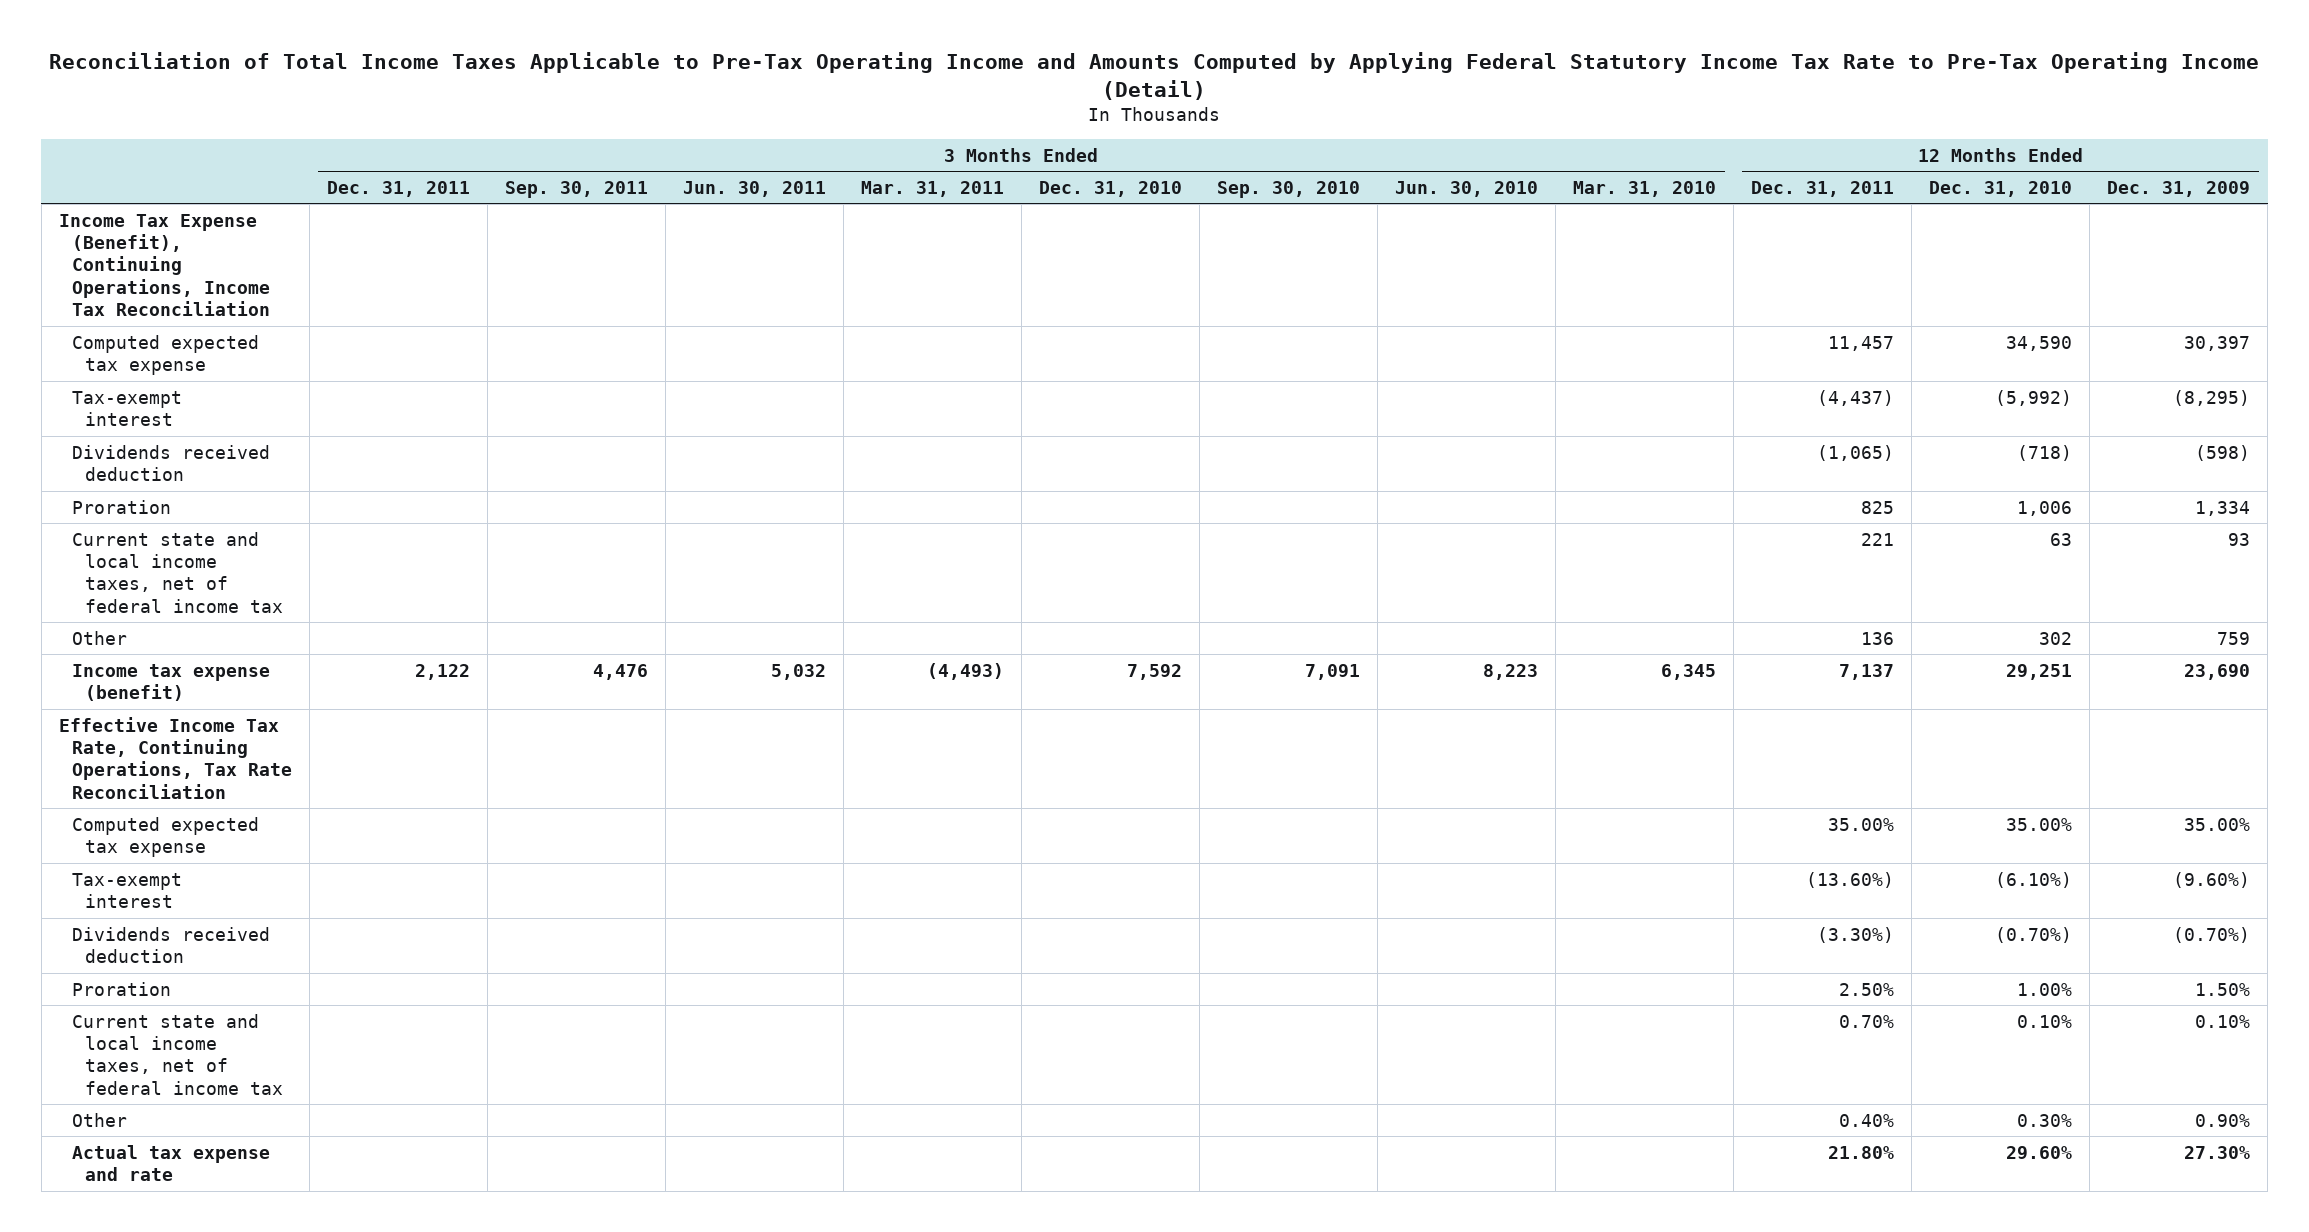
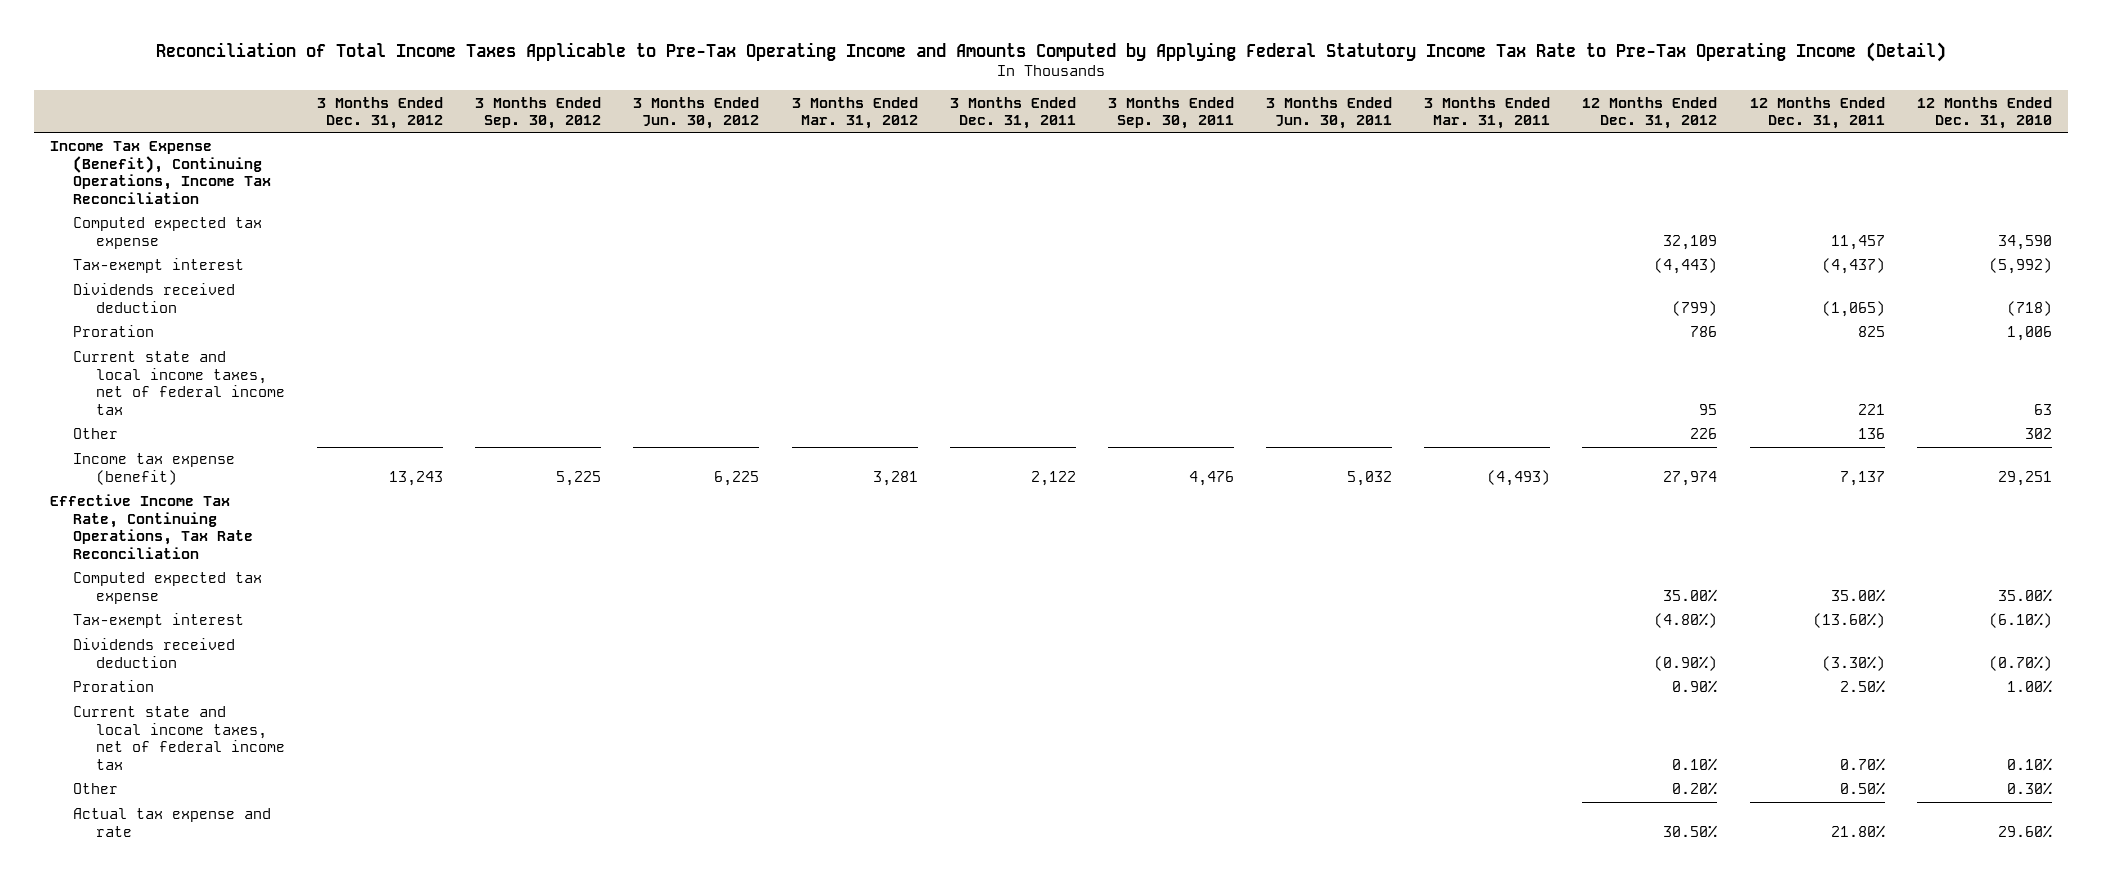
[1038,180,1182,197] Dec. 31, 2010 -> none
[1217,180,1361,198] Sep. 30, 2010 -> none
[1395,180,1539,197] Jun. 30, 2010 -> none
[1573,180,1717,197] Mar. 31, 2010 -> none
[2107,180,2251,197] Dec. 31, 2009 -> none
none -> [317,96,444,130] 3 Months Ended Dec. 31, 2012
none -> [475,96,602,130] 3 Months Ended Sep. 30, 2012
none -> [633,96,760,130] 3 Months Ended Jun. 30, 2012
none -> [791,96,918,130] 3 Months Ended Mar. 31, 2012
none -> [1582,96,1718,130] 12 Months Ended Dec. 31, 2012
[1839,1113,1895,1127] 0.40% -> [1839,782,1885,796] 0.50%

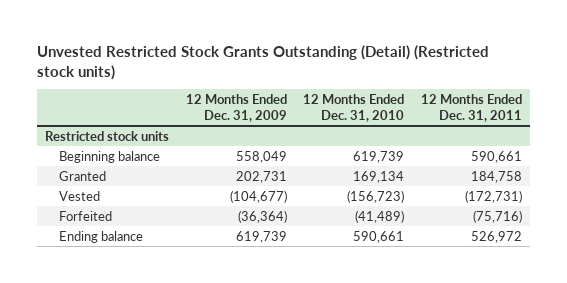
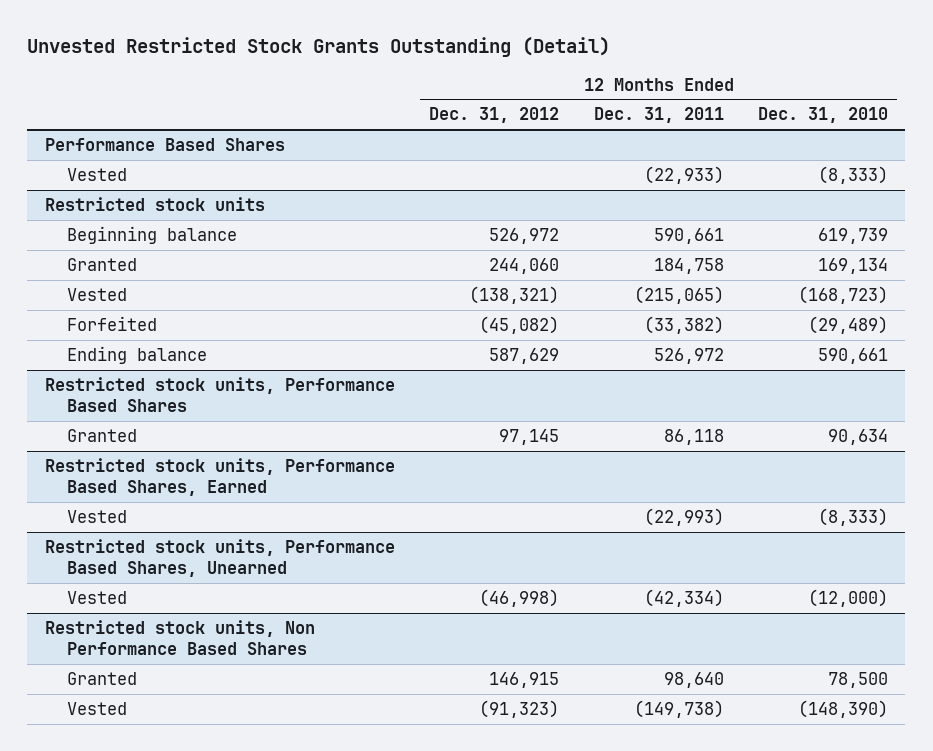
[37,44,490,80] Unvested Restricted Stock Grants Outstanding (Detail) (Restricted stock units) -> [27,37,611,58] Unvested Restricted Stock Grants Outstanding (Detail)
[185,94,287,122] 12 Months Ended Dec. 31, 2009 -> none
none -> [429,107,560,124] Dec. 31, 2012
none -> [44,137,285,151] Performance Based Shares
none -> [67,167,128,181] Vested
[347,189,405,203] (156,723) -> [798,285,889,304] (168,723)
[464,189,522,203] (172,731) -> [633,285,724,304] (215,065)
[355,209,405,223] (41,489) -> [808,315,889,334] (29,489)
[472,209,522,223] (75,716) -> [643,315,724,334] (33,382)
none -> [44,376,395,412] Restricted stock units, Performance Based Shares
none -> [67,428,138,442] Granted
none -> [44,457,395,496] Restricted stock units, Performance Based Shares, Earned
none -> [67,509,128,523] Vested
none -> [44,538,395,577] Restricted stock units, Performance Based Shares, Unearned
none -> [67,590,128,604] Vested
none -> [44,619,315,655] Restricted stock units, Non Performance Based Shares
none -> [67,671,138,685] Granted
none -> [67,701,128,715] Vested

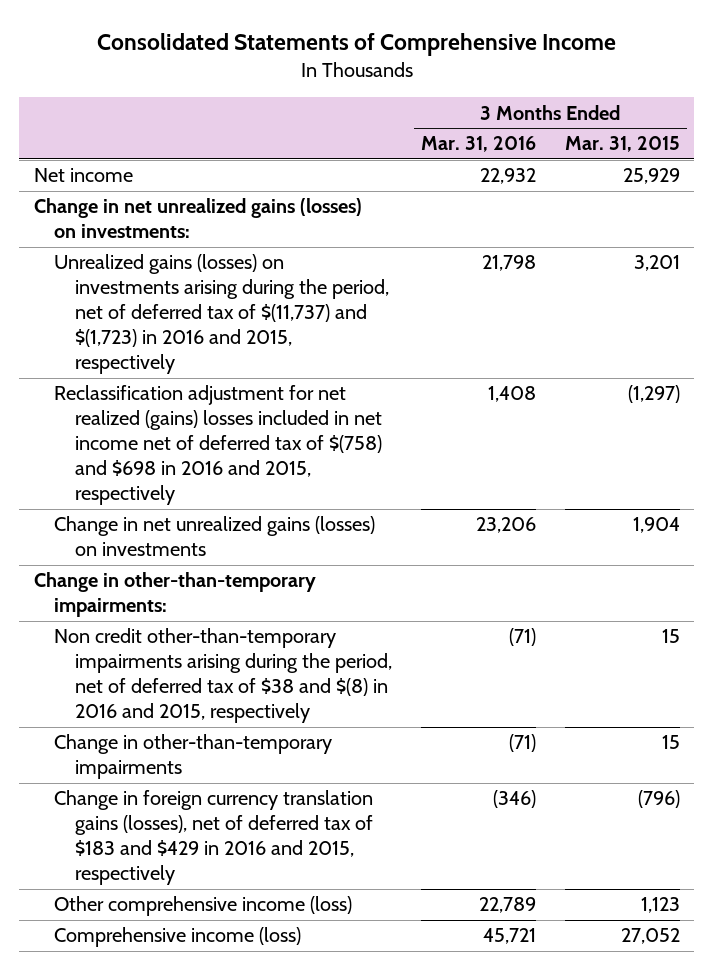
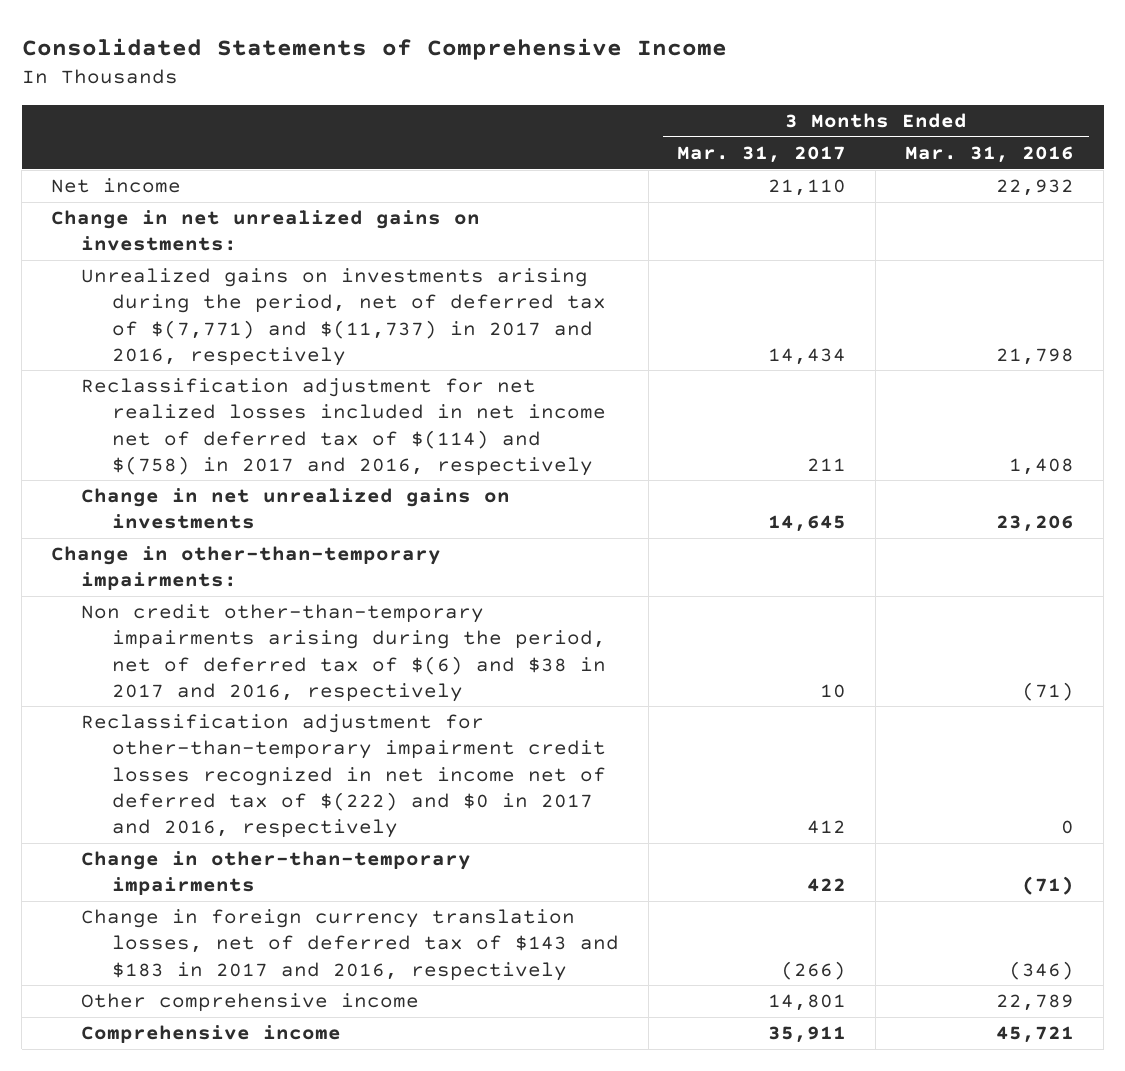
[564,136,680,153] Mar. 31, 2015 -> none
none -> [677,145,847,163] Mar. 31, 2017
[33,198,362,239] Change in net unrealized gains (losses) on investments: -> [51,210,481,252] Change in net unrealized gains on investments:
[54,254,390,375] Unrealized gains (losses) on investments arising during the period, net of deferred tax of $(11,737) and $(1,723) in 2016 and 2015, respectively -> [81,268,606,366] Unrealized gains on investments arising during the period, net of deferred tax of $(7,771) and $(11,737) in 2017 and 2016, respectively
[54,385,383,506] Reclassification adjustment for net realized (gains) losses included in net income net of deferred tax of $(758) and $698 in 2016 and 2015, respectively -> [81,378,606,476] Reclassification adjustment for net realized losses included in net income net of deferred tax of $(114) and $(758) in 2017 and 2016, respectively
[54,516,376,557] Change in net unrealized gains (losses) on investments -> [81,488,511,530] Change in net unrealized gains on investments
[54,628,393,724] Non credit other-than-temporary impairments arising during the period, net of deferred tax of $38 and $(8) in 2016 and 2015, respectively -> [81,604,606,702] Non credit other-than-temporary impairments arising during the period, net of deferred tax of $(6) and $38 in 2017 and 2016, respectively
none -> [81,714,606,838] Reclassification adjustment for other-than-temporary impairment credit losses recognized in net income net of deferred tax of $(222) and $0 in 2017 and 2016, respectively
[54,790,374,886] Change in foreign currency translation gains (losses), net of deferred tax of $183 and $429 in 2016 and 2015, respectively -> [81,909,619,981] Change in foreign currency translation losses, net of deferred tax of $143 and $183 in 2017 and 2016, respectively
[54,896,353,917] Other comprehensive income (loss) -> [81,993,420,1013] Other comprehensive income
[54,927,302,948] Comprehensive income (loss) -> [81,1025,342,1044] Comprehensive income

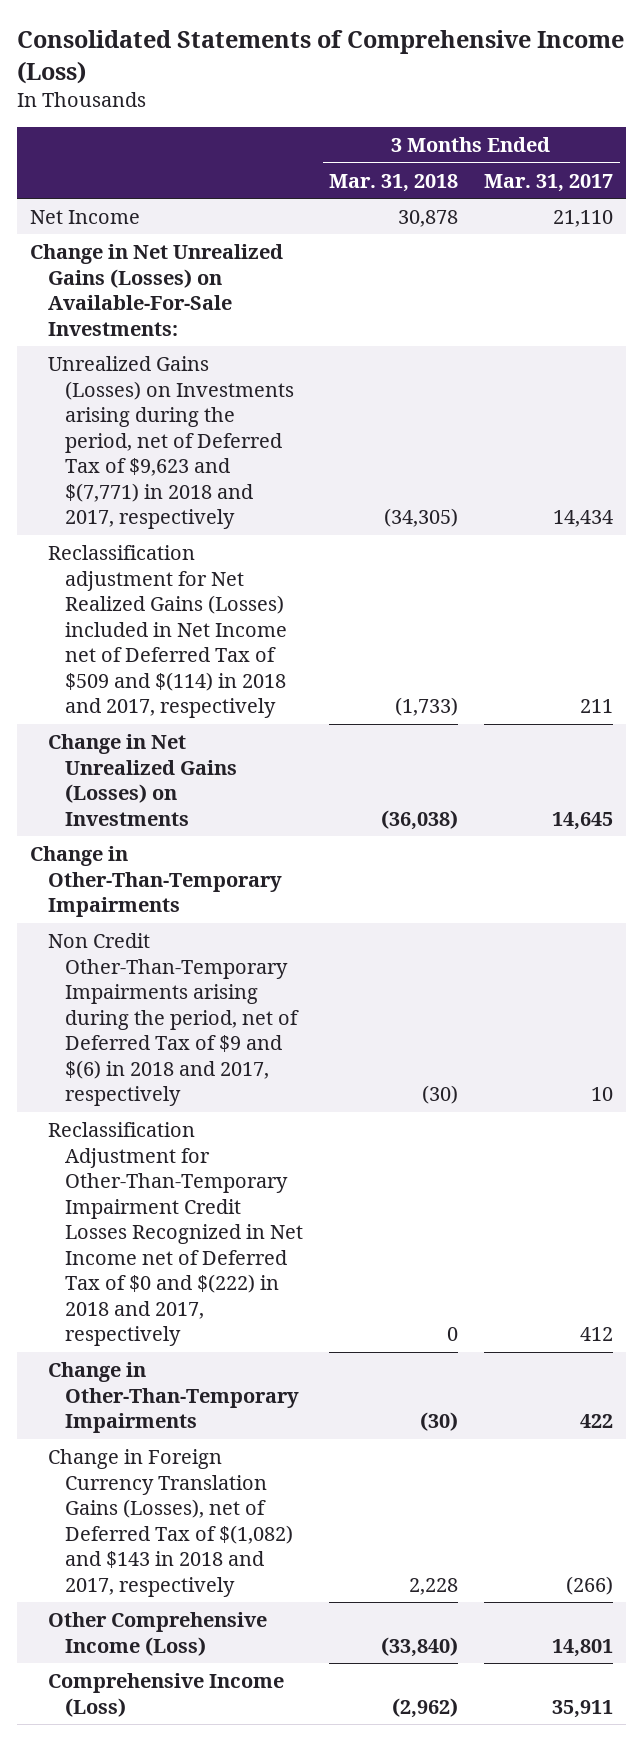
[21,37,727,60] Consolidated Statements of Comprehensive Income -> [16,30,624,84] Consolidated Statements of Comprehensive Income (Loss)
[905,145,1075,163] Mar. 31, 2016 -> none
none -> [329,173,459,192] Mar. 31, 2018
[51,178,182,194] Net income -> [29,209,140,224] Net Income
[51,210,481,252] Change in net unrealized gains on investments: -> [29,243,283,336] Change in Net Unrealized Gains (Losses) on Available-For-Sale Investments:
[81,268,606,366] Unrealized gains on investments arising during the period, net of deferred tax of $(7,771) and $(11,737) in 2017 and 2016, respectively -> [47,355,295,530] Unrealized Gains (Losses) on Investments arising during the period, net of Deferred Tax of $9,623 and $(7,771) in 2018 and 2017, respectively
[81,378,606,476] Reclassification adjustment for net realized losses included in net income net of deferred tax of $(114) and $(758) in 2017 and 2016, respectively -> [47,544,288,719] Reclassification adjustment for Net Realized Gains (Losses) included in Net Income net of Deferred Tax of $509 and $(114) in 2018 and 2017, respectively
[81,488,511,530] Change in net unrealized gains on investments -> [47,733,238,826] Change in Net Unrealized Gains (Losses) on Investments
[51,546,442,591] Change in other-than-temporary impairments: -> [29,845,282,918] Change in Other-Than-Temporary Impairments
[81,604,606,702] Non credit other-than-temporary impairments arising during the period, net of deferred tax of $(6) and $38 in 2017 and 2016, respectively -> [47,932,300,1107] Non Credit Other-Than-Temporary Impairments arising during the period, net of Deferred Tax of $9 and $(6) in 2018 and 2017, respectively
[81,714,606,838] Reclassification adjustment for other-than-temporary impairment credit losses recognized in net income net of deferred tax of $(222) and $0 in 2017 and 2016, respectively -> [47,1121,304,1347] Reclassification Adjustment for Other-Than-Temporary Impairment Credit Losses Recognized in Net Income net of Deferred Tax of $0 and $(222) in 2018 and 2017, respectively
[81,851,472,896] Change in other-than-temporary impairments -> [47,1361,300,1434] Change in Other-Than-Temporary Impairments
[81,909,619,981] Change in foreign currency translation losses, net of deferred tax of $143 and $183 in 2017 and 2016, respectively -> [47,1448,294,1597] Change in Foreign Currency Translation Gains (Losses), net of Deferred Tax of $(1,082) and $143 in 2018 and 2017, respectively
[81,993,420,1013] Other comprehensive income -> [47,1611,267,1656] Other Comprehensive Income (Loss)
[81,1025,342,1044] Comprehensive income -> [47,1672,284,1717] Comprehensive Income (Loss)

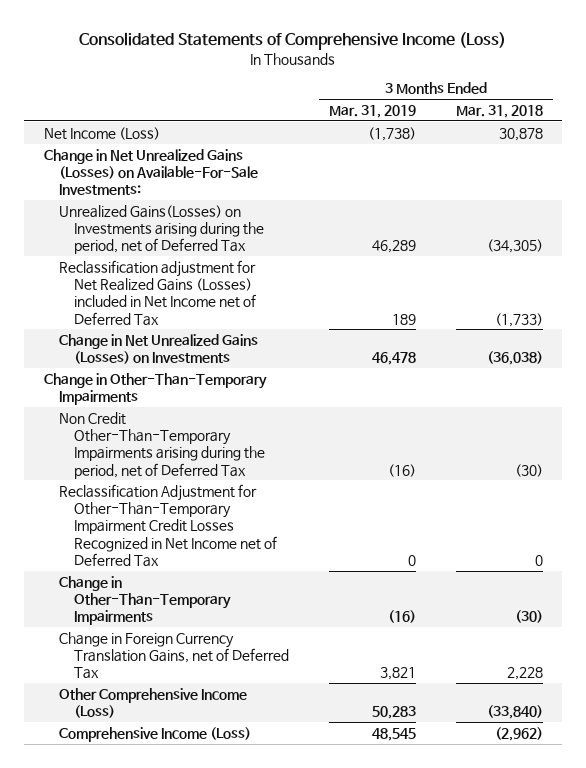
[484,173,614,192] Mar. 31, 2017 -> none
none -> [328,105,416,119] Mar. 31, 2019
[29,209,140,224] Net Income -> [43,126,160,140] Net Income (Loss)
[47,355,295,530] Unrealized Gains (Losses) on Investments arising during the period, net of Deferred Tax of $9,623 and $(7,771) in 2018 and 2017, respectively -> [58,204,265,255] Unrealized Gains(Losses) on Investments arising during the period, net of Deferred Tax
[47,544,288,719] Reclassification adjustment for Net Realized Gains (Losses) included in Net Income net of Deferred Tax of $509 and $(114) in 2018 and 2017, respectively -> [58,259,257,326] Reclassification adjustment for Net Realized Gains (Losses) included in Net Income net of Deferred Tax
[47,932,300,1107] Non Credit Other-Than-Temporary Impairments arising during the period, net of Deferred Tax of $9 and $(6) in 2018 and 2017, respectively -> [58,411,266,479] Non Credit Other-Than-Temporary Impairments arising during the period, net of Deferred Tax
[47,1121,304,1347] Reclassification Adjustment for Other-Than-Temporary Impairment Credit Losses Recognized in Net Income net of Deferred Tax of $0 and $(222) in 2018 and 2017, respectively -> [58,483,278,567] Reclassification Adjustment for Other-Than-Temporary Impairment Credit Losses Recognized in Net Income net of Deferred Tax
[47,1448,294,1597] Change in Foreign Currency Translation Gains (Losses), net of Deferred Tax of $(1,082) and $143 in 2018 and 2017, respectively -> [58,631,290,680] Change in Foreign Currency Translation Gains, net of Deferred Tax

